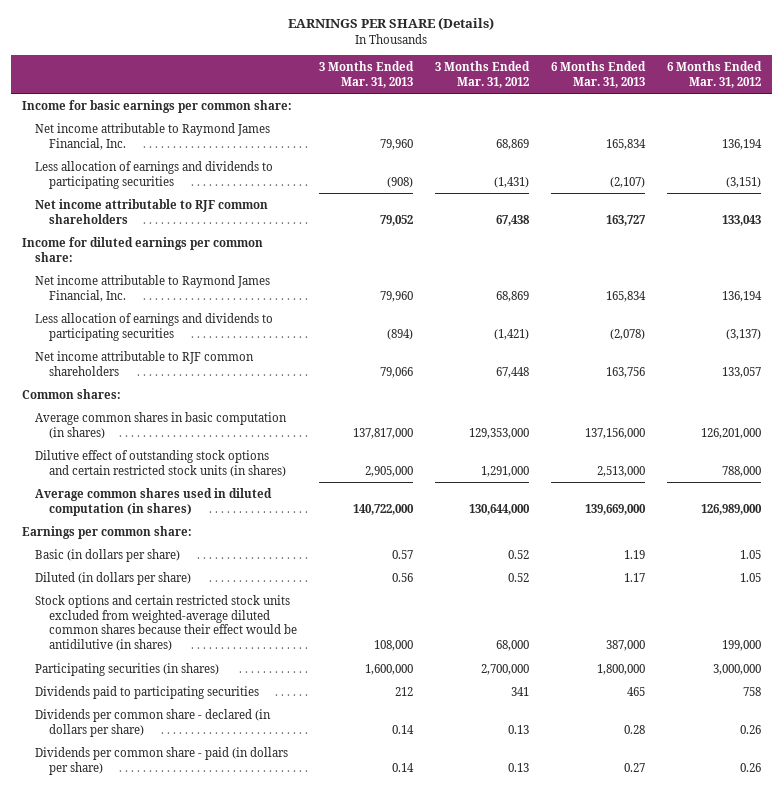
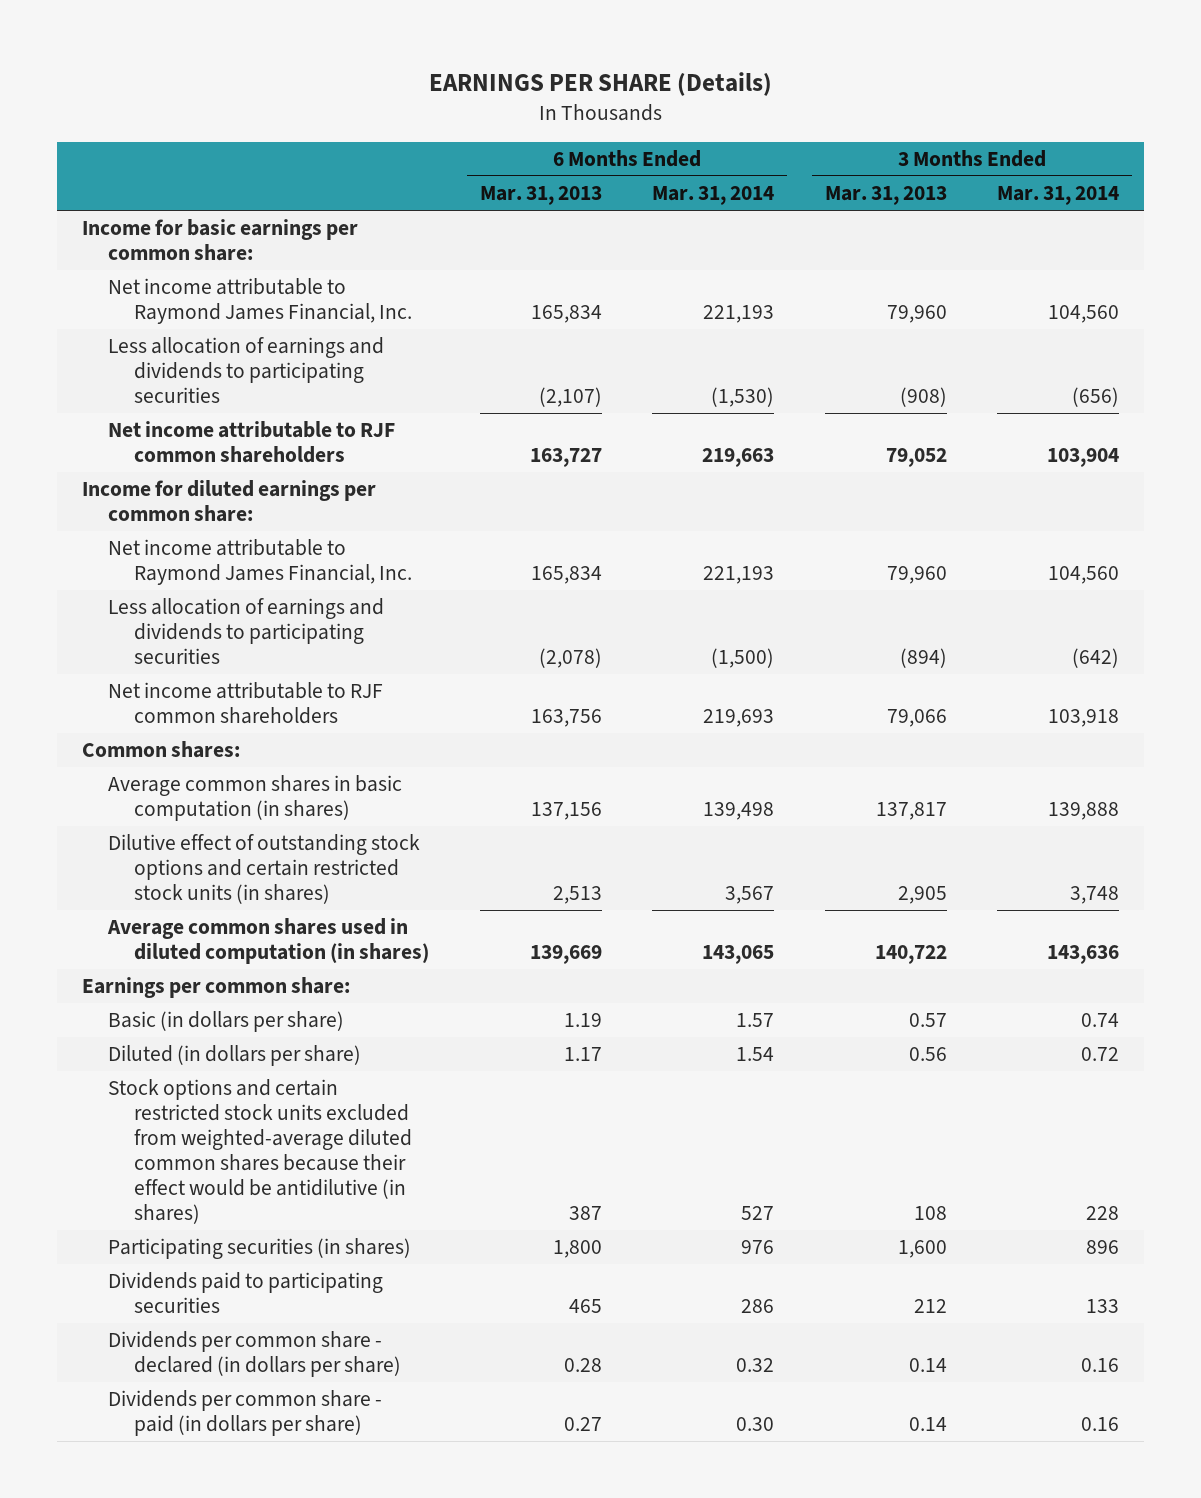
[435,60,531,88] 3 Months Ended Mar. 31, 2012 -> none
[666,60,762,88] 6 Months Ended Mar. 31, 2012 -> none
none -> [652,186,775,206] Mar. 31, 2014
none -> [997,186,1120,206] Mar. 31, 2014
[353,427,414,439] 137,817,000 -> [875,802,947,821] 137,817
[584,427,645,439] 137,156,000 -> [530,802,602,821] 137,156
[365,465,414,477] 2,905,000 -> [897,886,947,905] 2,905
[596,465,645,477] 2,513,000 -> [552,886,602,905] 2,513
[353,503,415,515] 140,722,000 -> [874,945,947,965] 140,722
[584,503,646,515] 139,669,000 -> [529,945,602,965] 139,669
[374,640,414,652] 108,000 -> [913,1206,947,1221] 108
[605,640,645,652] 387,000 -> [568,1206,602,1221] 387
[365,663,414,675] 1,600,000 -> [897,1240,947,1259] 1,600
[596,663,645,675] 1,800,000 -> [552,1240,602,1259] 1,800

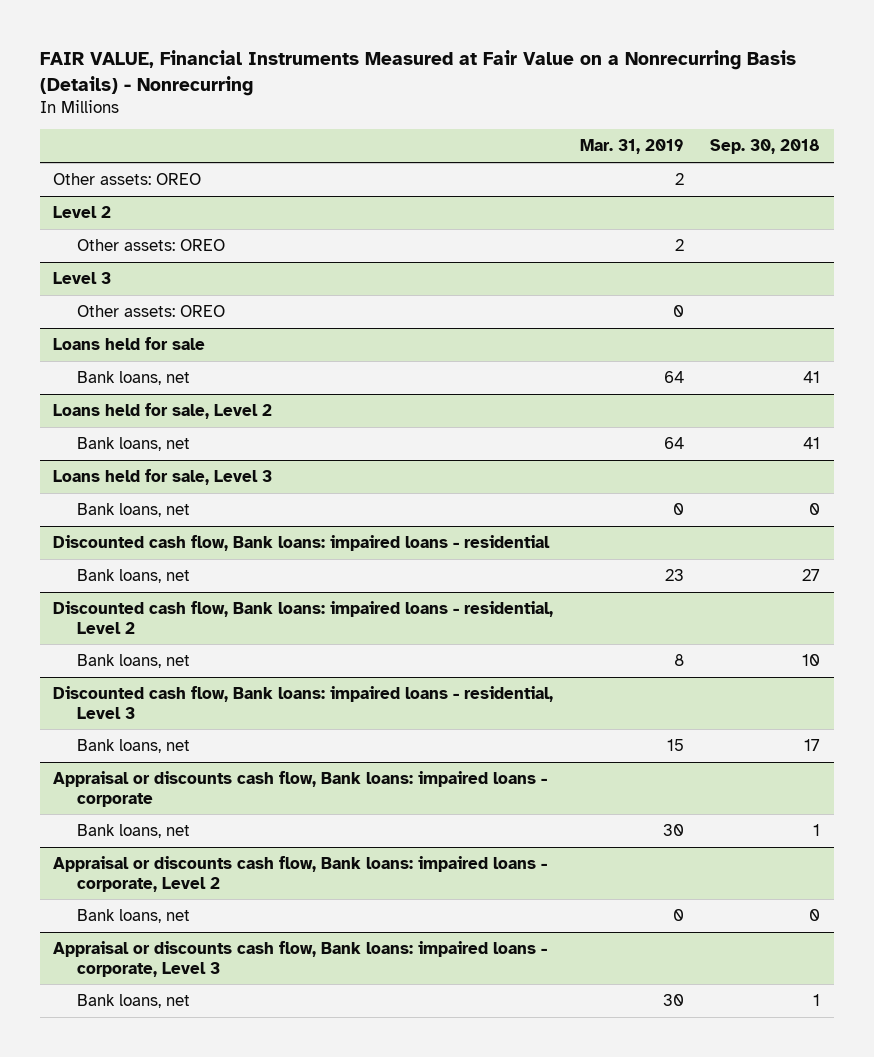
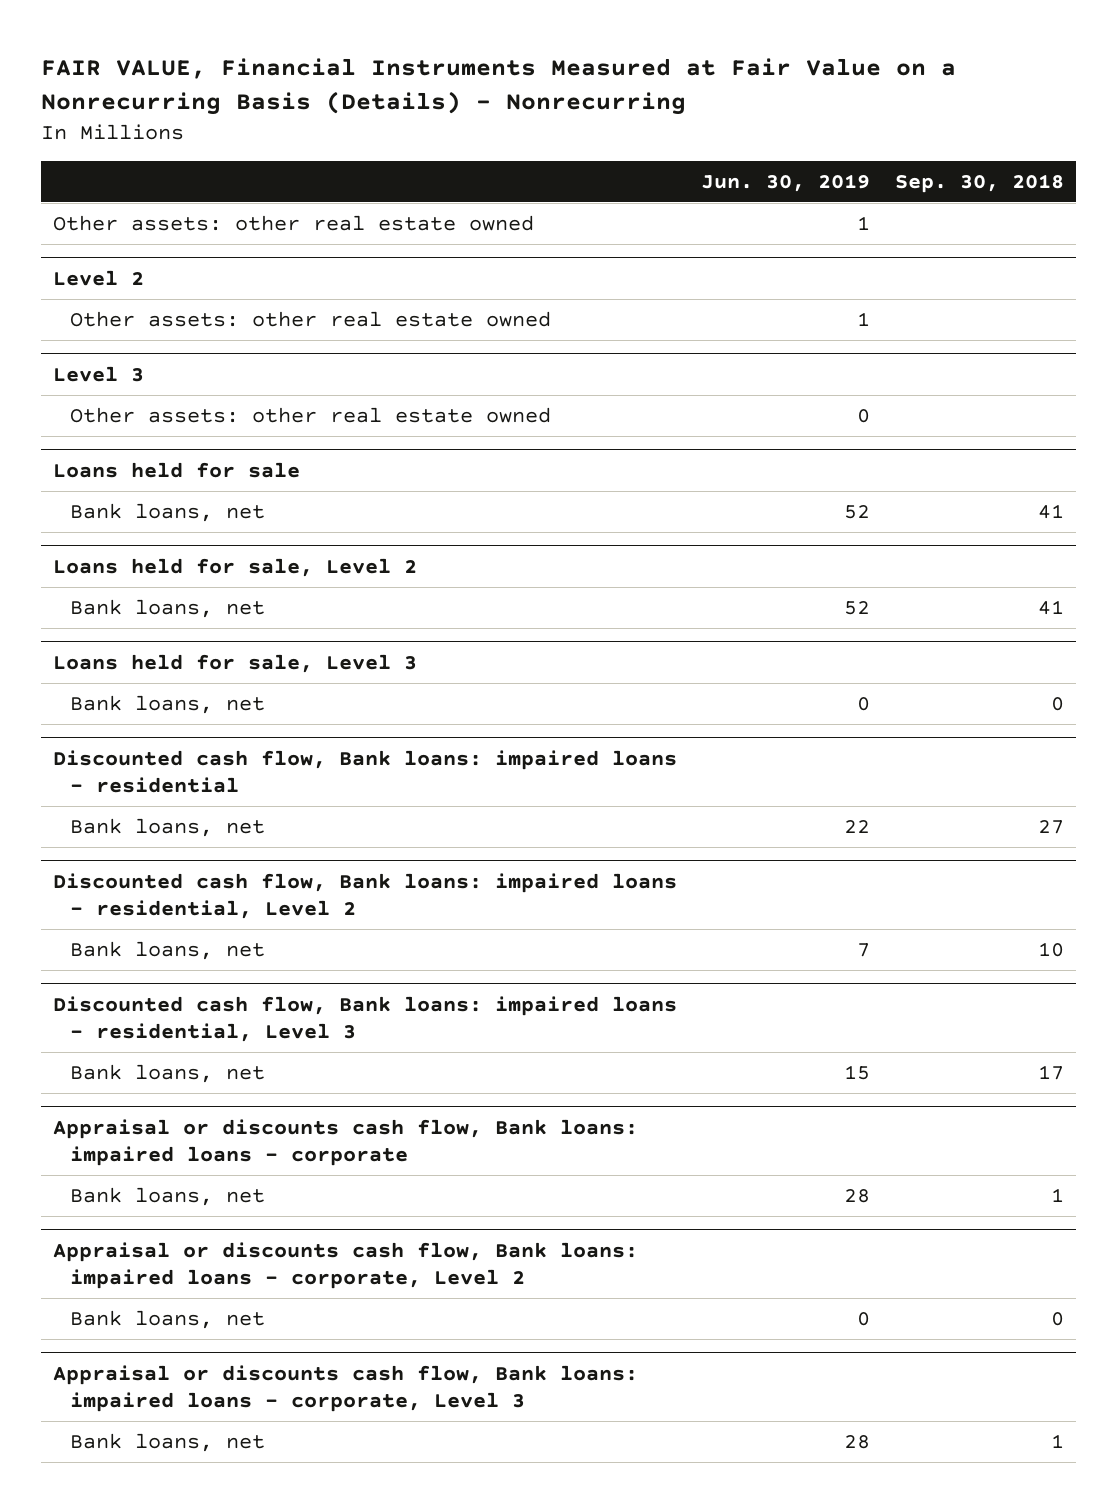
[579,139,684,155] Mar. 31, 2019 -> none
none -> [701,173,871,192] Jun. 30, 2019
[53,172,202,185] Other assets: OREO -> [53,215,535,232] Other assets: other real estate owned
[76,238,225,251] Other assets: OREO -> [69,311,551,328] Other assets: other real estate owned
[76,304,225,317] Other assets: OREO -> [69,407,551,424] Other assets: other real estate owned

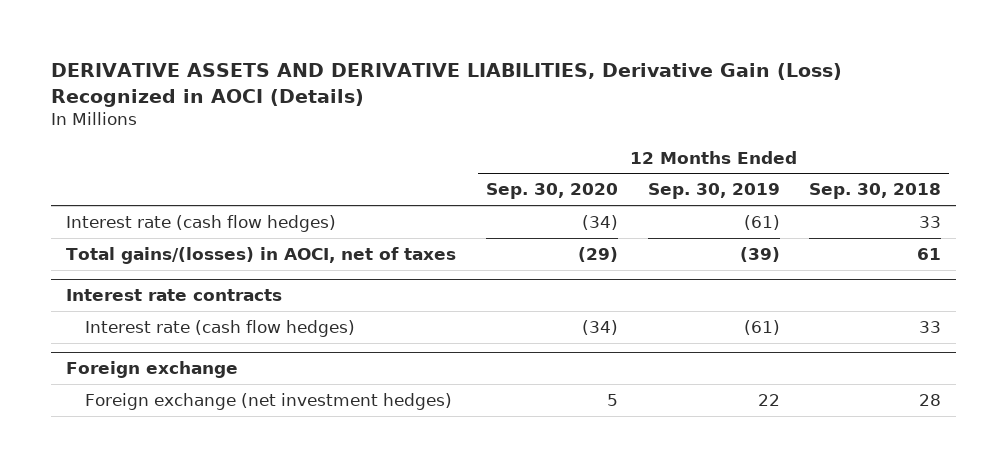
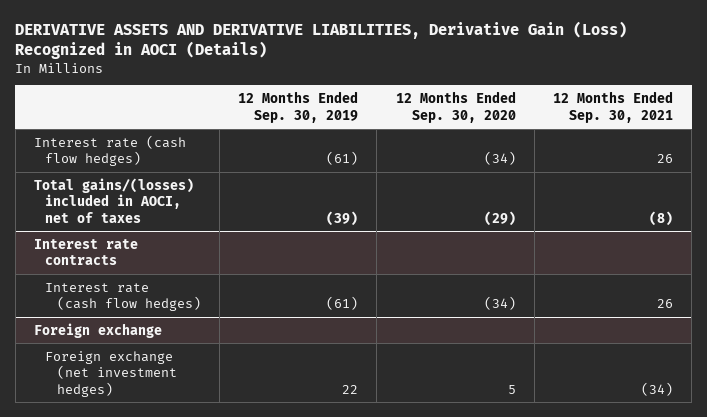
[809,183,942,200] Sep. 30, 2018 -> none
none -> [552,90,673,123] 12 Months Ended Sep. 30, 2021
[66,246,457,264] Total gains/(losses) in AOCI, net of taxes -> [33,177,194,223] Total gains/(losses) included in AOCI, net of taxes

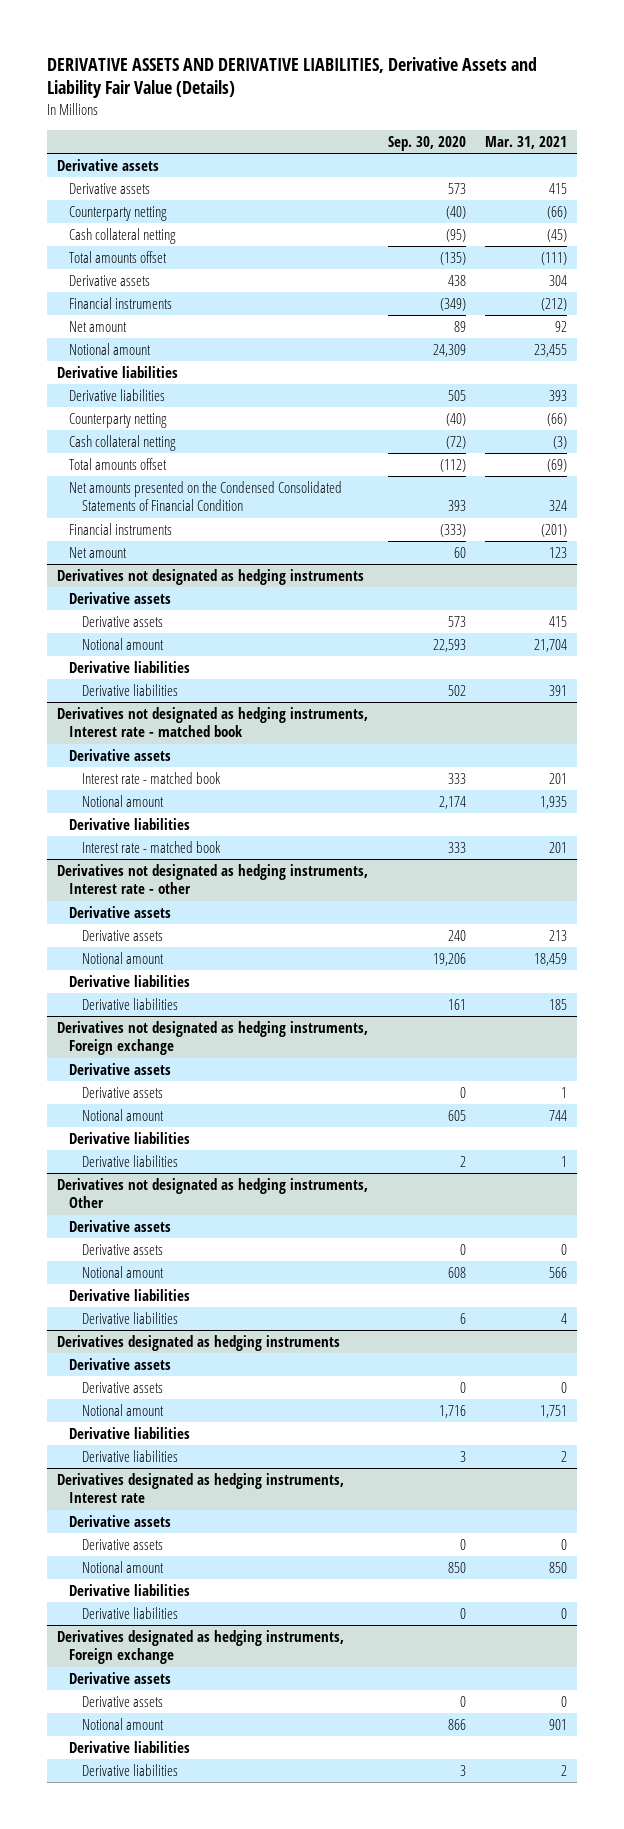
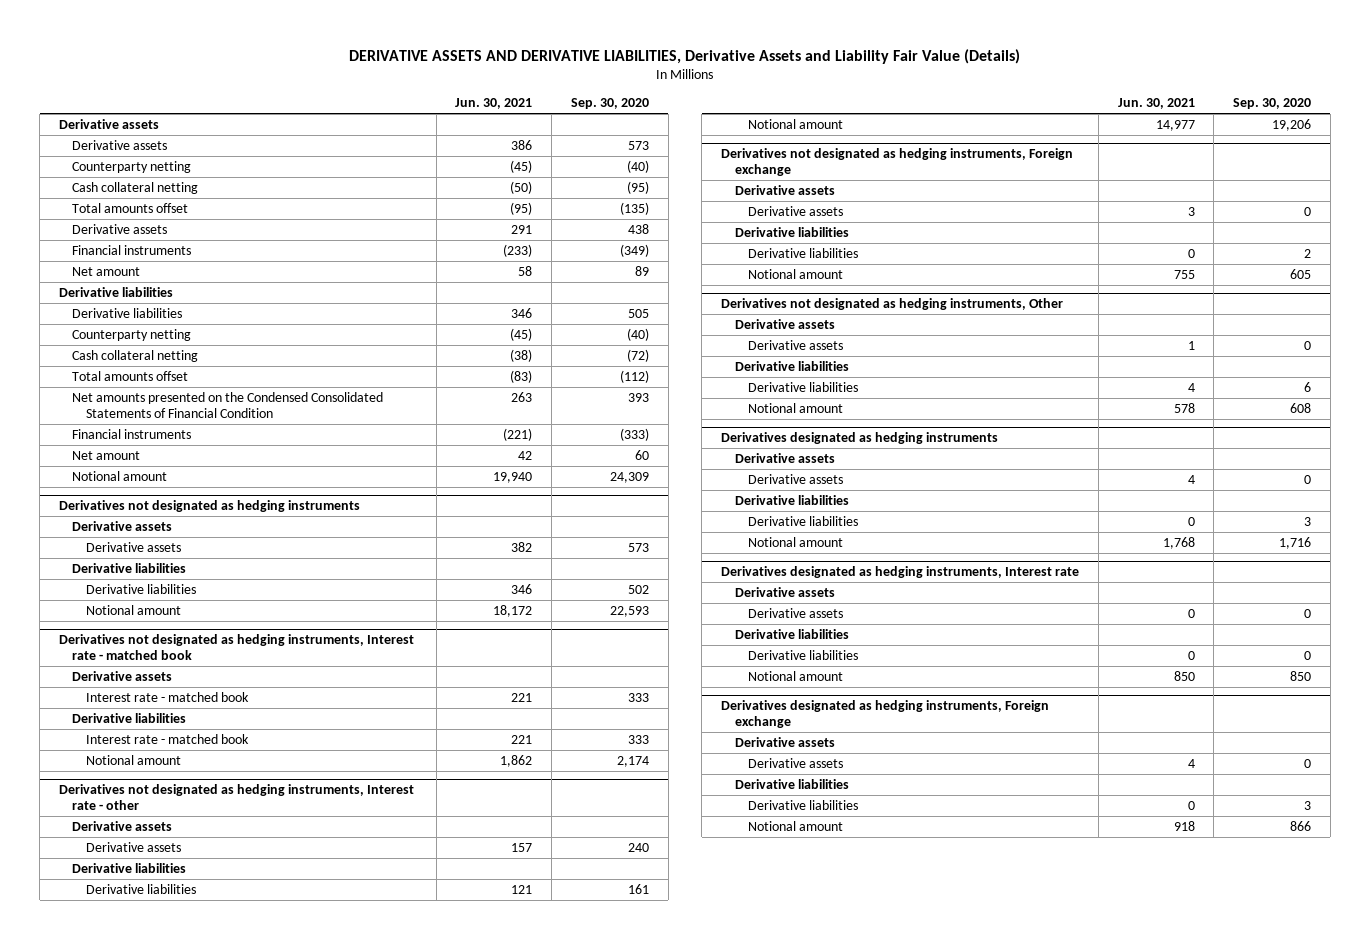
[485,135,568,149] Mar. 31, 2021 -> none
none -> [455,98,533,110] Jun. 30, 2021
[69,343,152,356] Notional amount -> [72,470,168,481] Notional amount
[82,638,165,651] Notional amount -> [85,604,181,615] Notional amount
[82,795,165,808] Notional amount -> [85,754,181,765] Notional amount
[82,952,165,965] Notional amount -> [747,118,843,129] Notional amount
[82,1109,165,1122] Notional amount -> [747,268,843,279] Notional amount
[82,1266,165,1279] Notional amount -> [747,402,843,413] Notional amount
[82,1404,165,1417] Notional amount -> [747,536,843,547] Notional amount
[82,1561,165,1574] Notional amount -> [747,670,843,681] Notional amount
[82,1718,165,1731] Notional amount -> [747,820,843,831] Notional amount

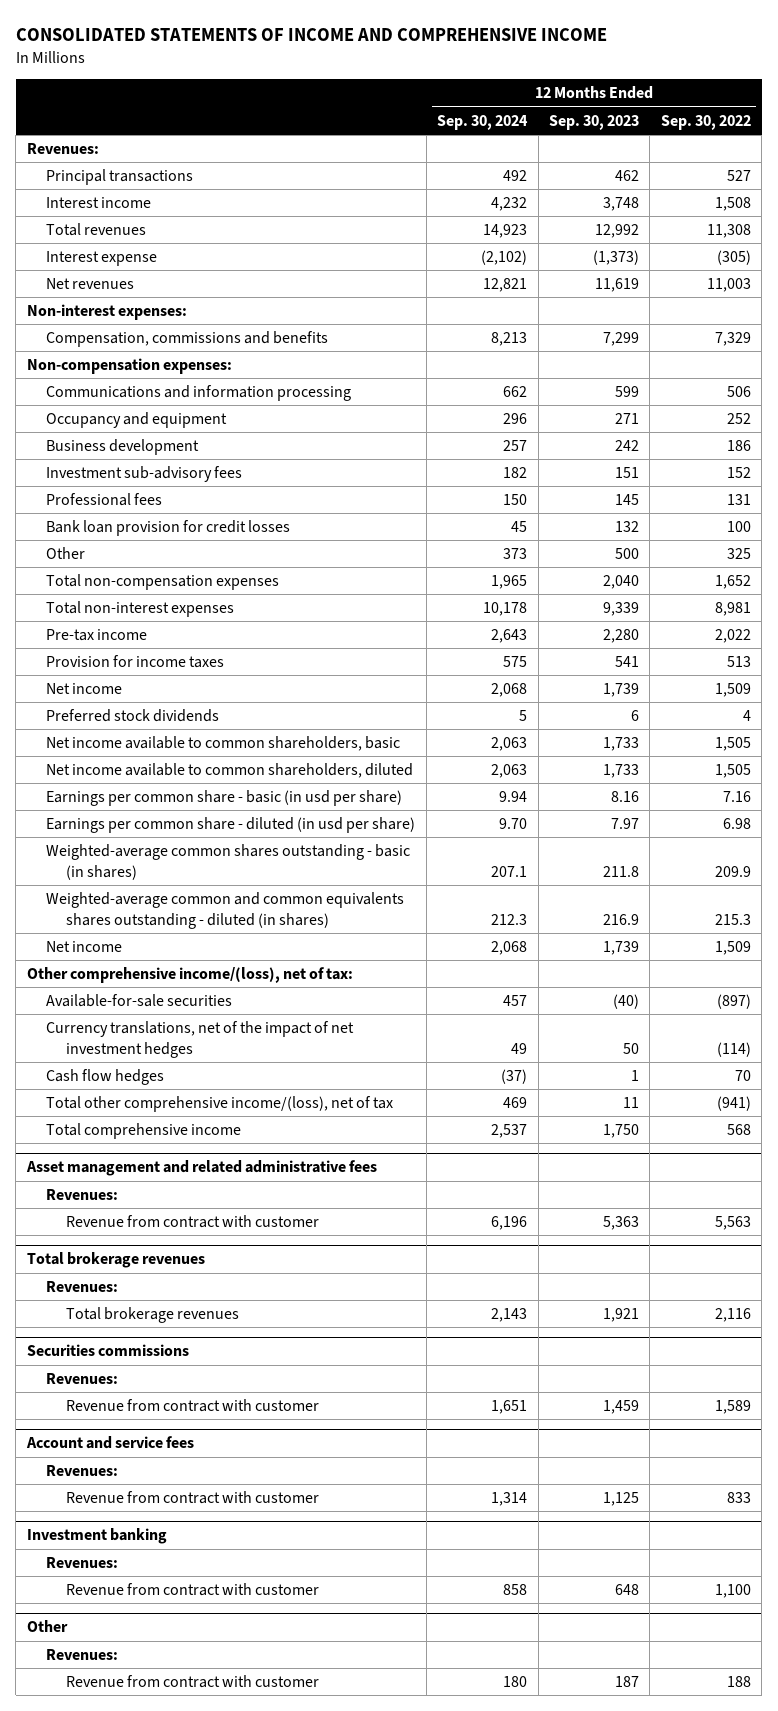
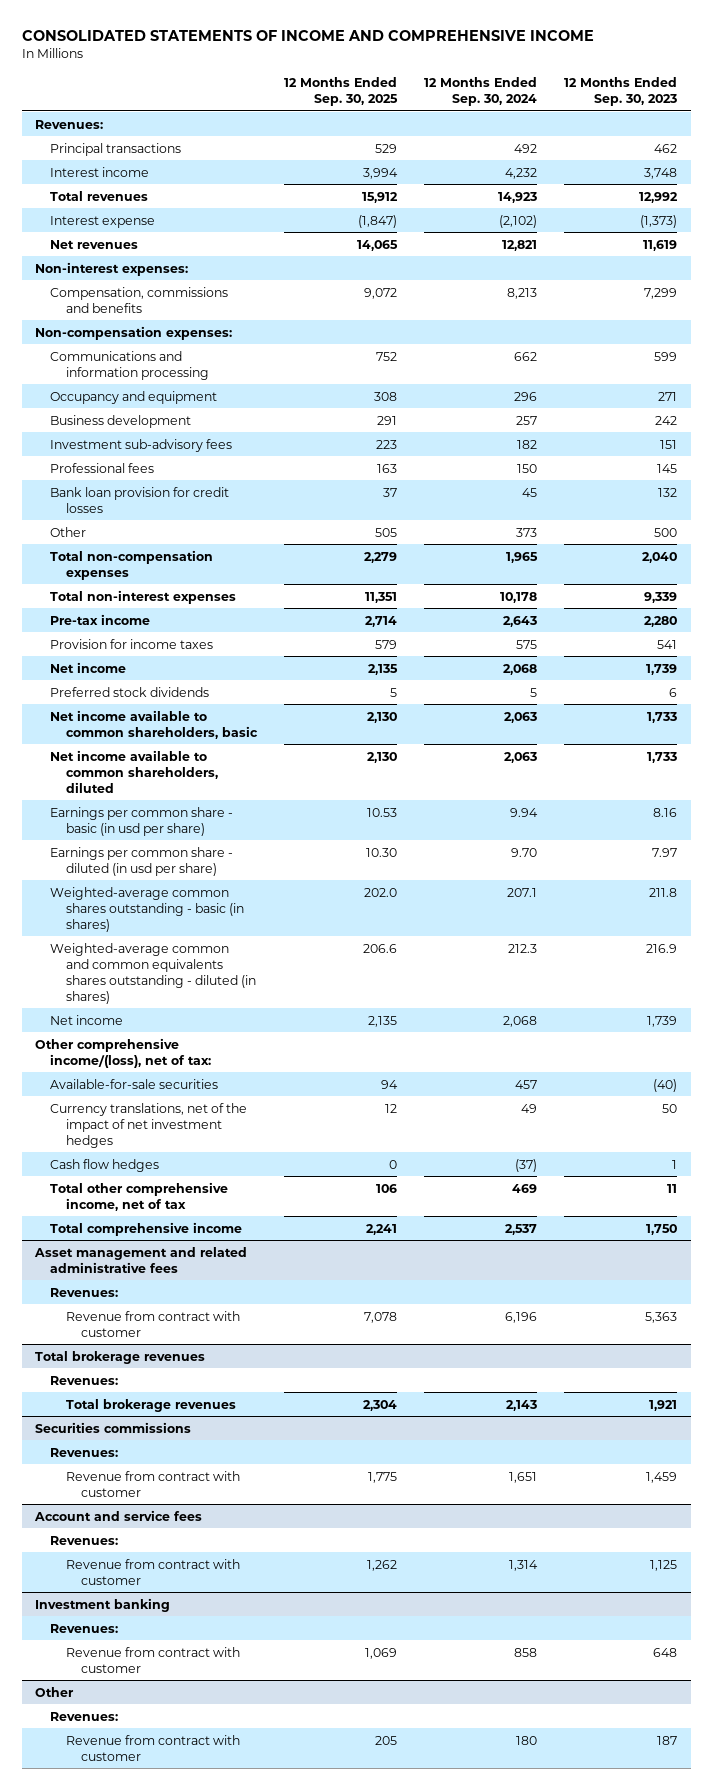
[660,114,751,130] Sep. 30, 2022 -> none
none -> [283,77,398,107] 12 Months Ended Sep. 30, 2025
[46,1096,394,1113] Total other comprehensive income/(loss), net of tax -> [50,1181,229,1211] Total other comprehensive income, net of tax

